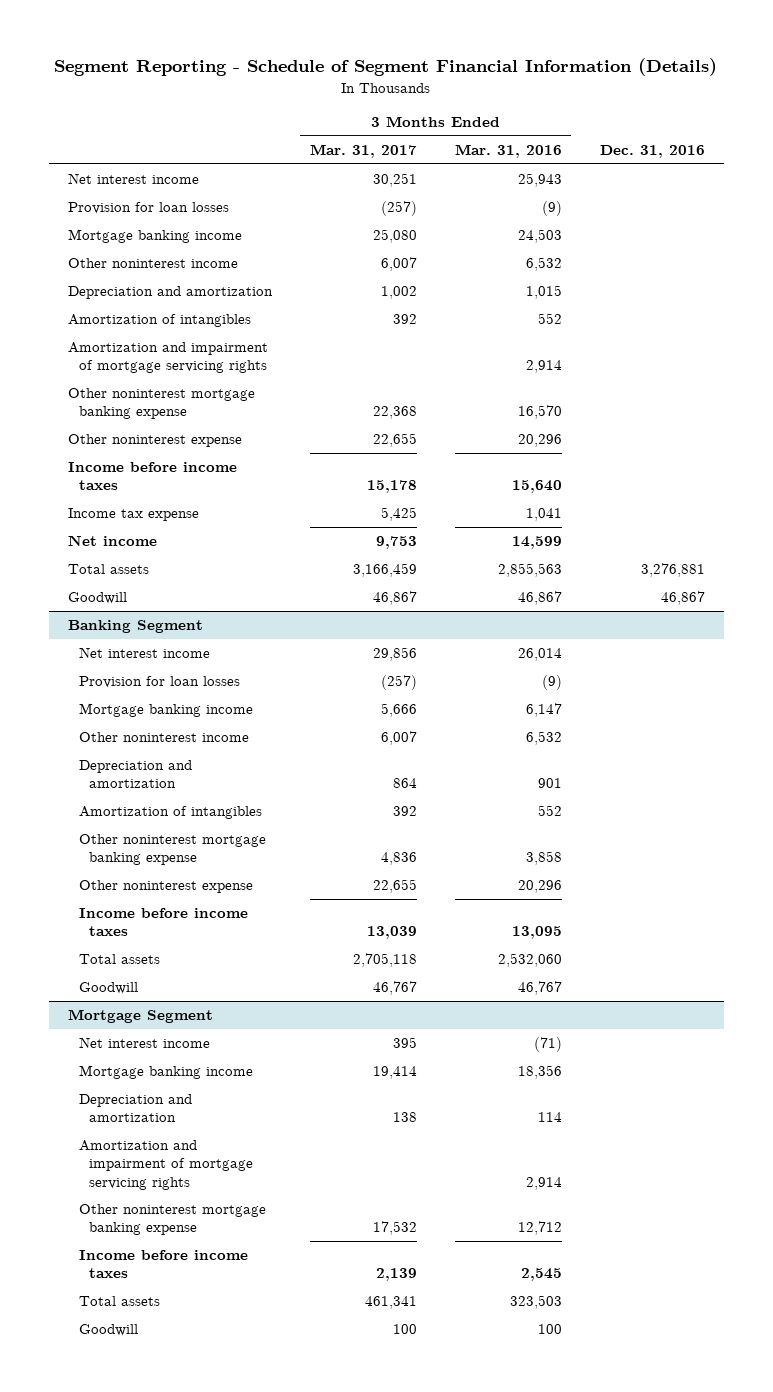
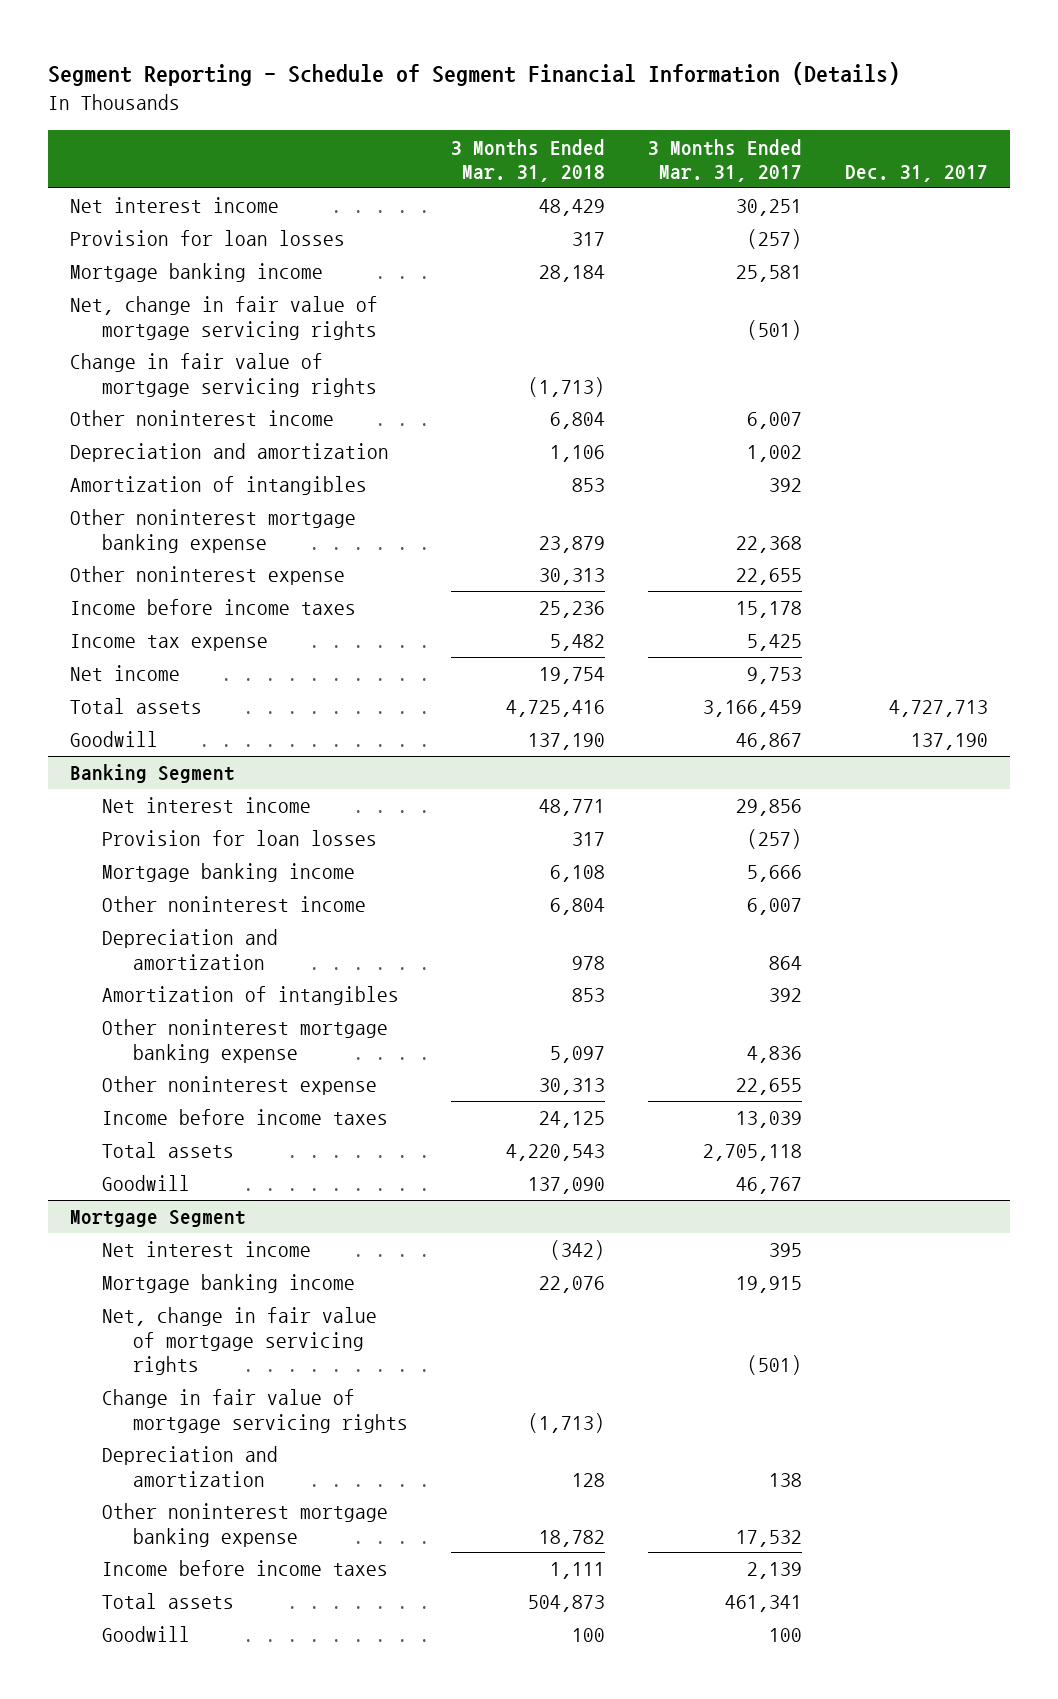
[454,143,562,158] Mar. 31, 2016 -> none
[599,144,705,158] Dec. 31, 2016 -> none
none -> [451,138,606,183] 3 Months Ended Mar. 31, 2018
none -> [845,165,989,183] Dec. 31, 2017
[372,229,417,244] 25,080 -> [736,265,803,283] 25,581
none -> [69,296,378,340] Net, change in fair value of mortgage servicing rights
none -> [69,353,377,397] Change in fair value of mortgage servicing rights
[67,342,268,374] Amortization and impairment of mortgage servicing rights -> none
[372,1066,417,1080] 19,414 -> [736,1276,803,1294] 19,915
none -> [101,1307,377,1375] Net, change in fair value of mortgage servicing rights
none -> [101,1389,409,1433] Change in fair value of mortgage servicing rights
[78,1140,254,1190] Amortization and impairment of mortgage servicing rights -> none

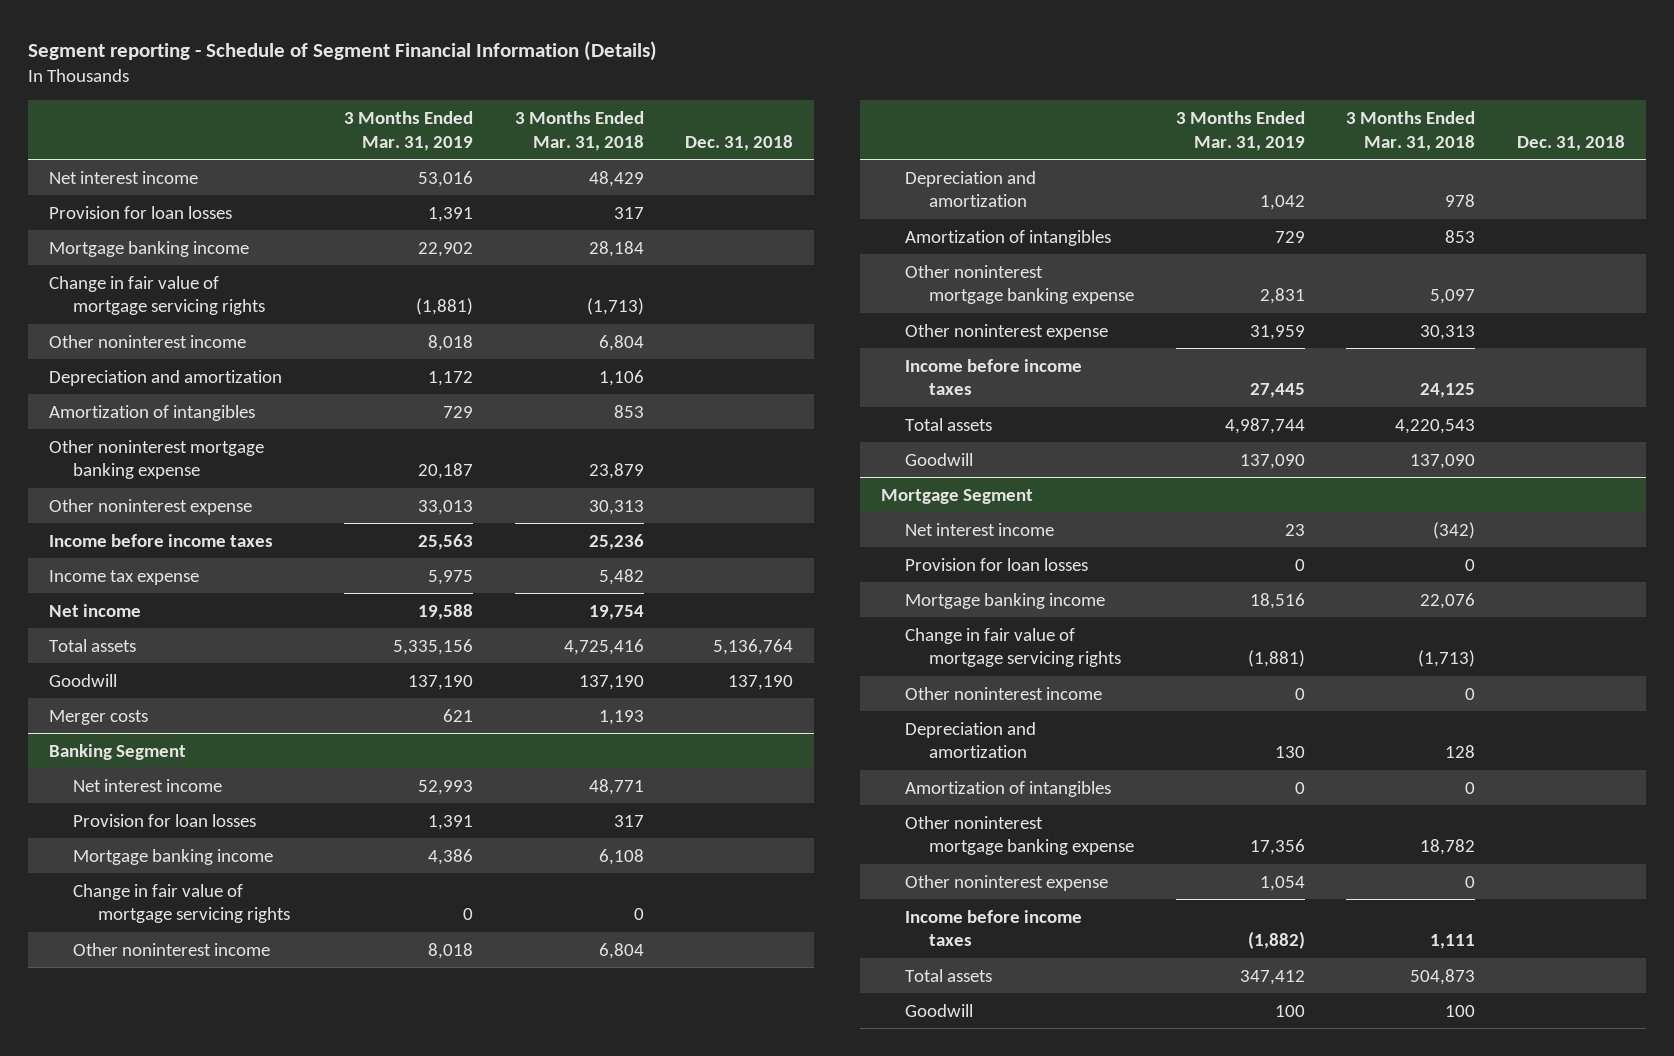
[48,62,901,87] Segment Reporting - Schedule of Segment Financial Information (Details) -> [28,40,658,61] Segment reporting - Schedule of Segment Financial Information (Details)
[648,138,803,183] 3 Months Ended Mar. 31, 2017 -> none
[845,165,989,183] Dec. 31, 2017 -> none
none -> [344,110,474,151] 3 Months Ended Mar. 31, 2019
none -> [685,134,794,151] Dec. 31, 2018
[69,296,378,340] Net, change in fair value of mortgage servicing rights -> none
none -> [48,709,148,725] Merger costs
none -> [73,883,290,924] Change in fair value of mortgage servicing rights
none -> [905,557,1089,571] Provision for loan losses
[101,1307,377,1375] Net, change in fair value of mortgage servicing rights -> none
none -> [905,686,1103,700] Other noninterest income
none -> [905,780,1112,797] Amortization of intangibles
none -> [905,874,1109,891] Other noninterest expense

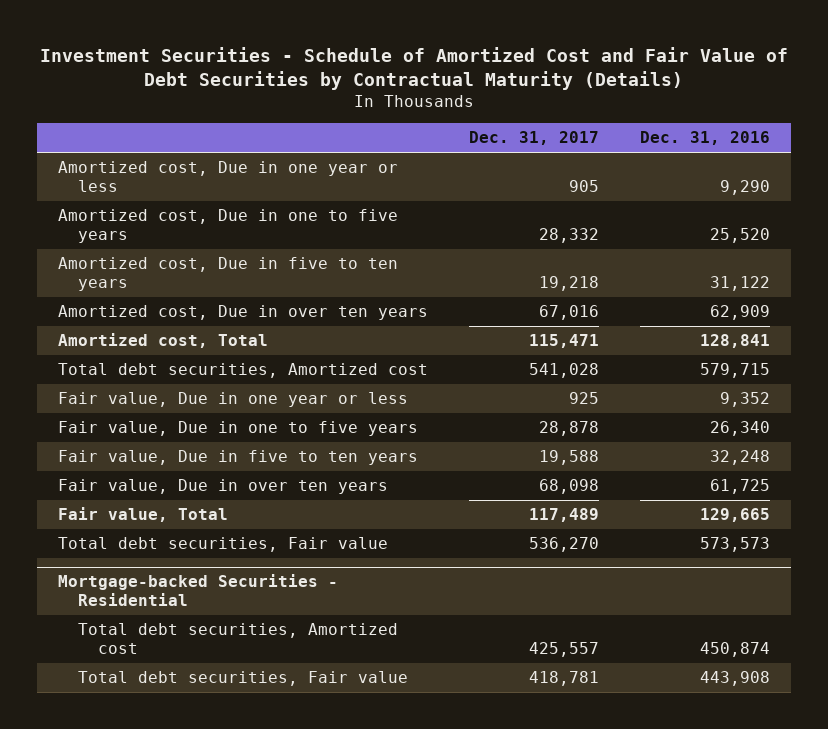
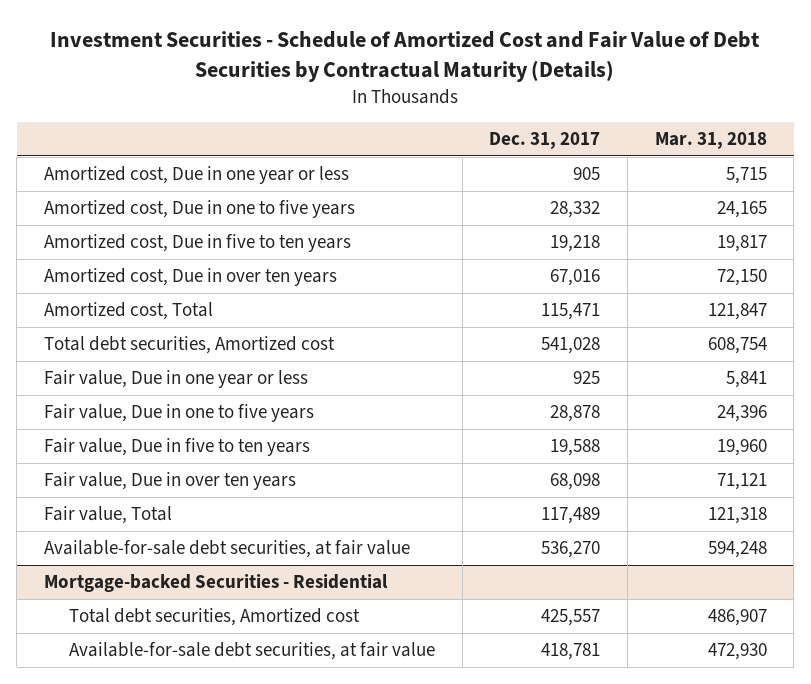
[640,131,771,146] Dec. 31, 2016 -> none
none -> [654,132,767,150] Mar. 31, 2018
[57,537,388,553] Total debt securities, Fair value -> [44,540,411,559] Available-for-sale debt securities, at fair value
[77,671,408,687] Total debt securities, Fair value -> [68,642,435,661] Available-for-sale debt securities, at fair value

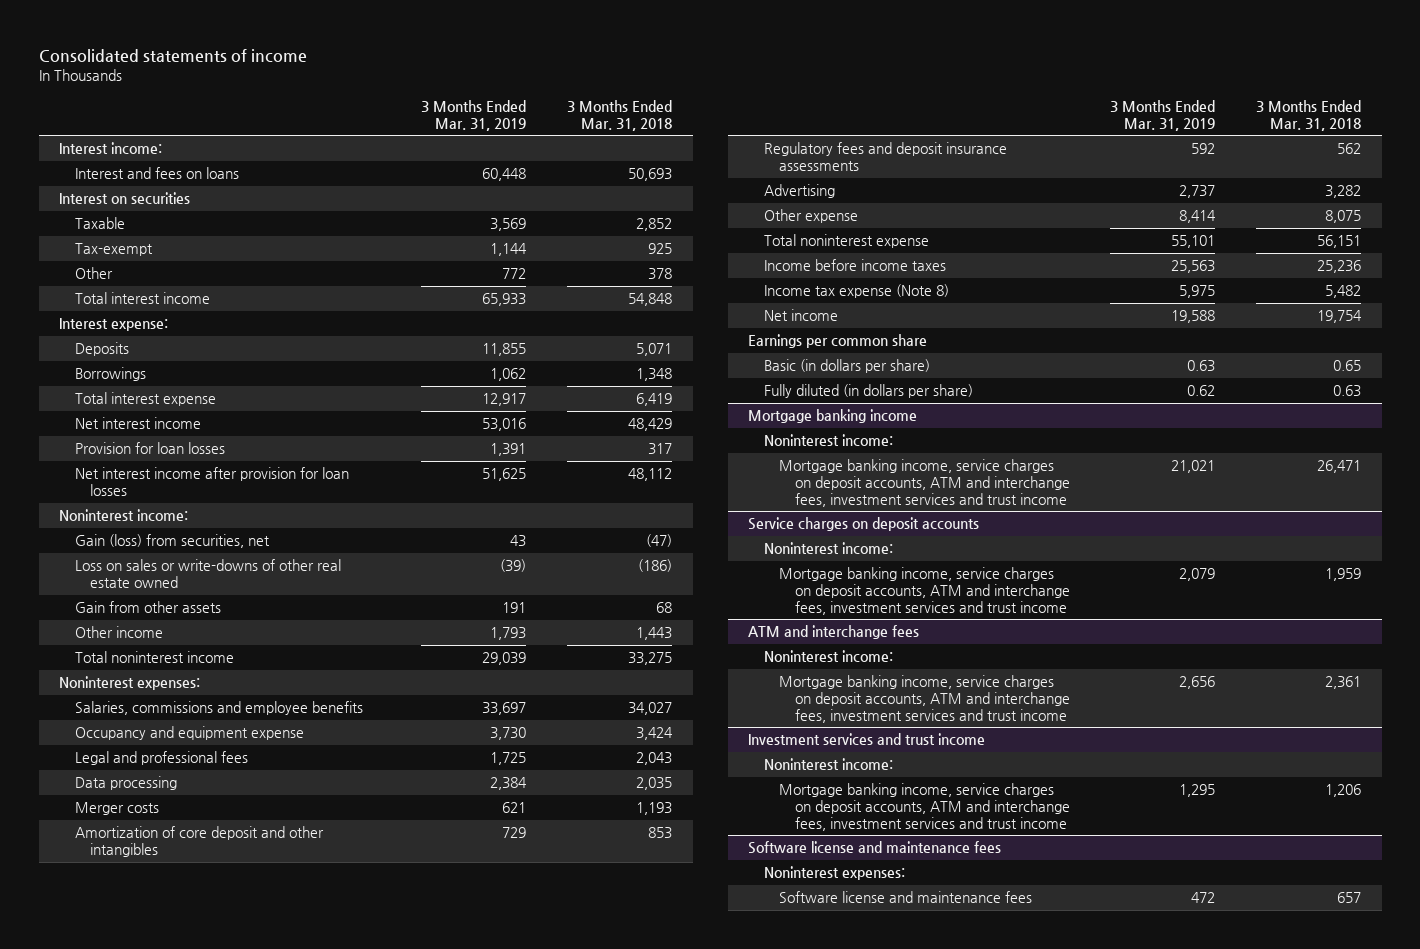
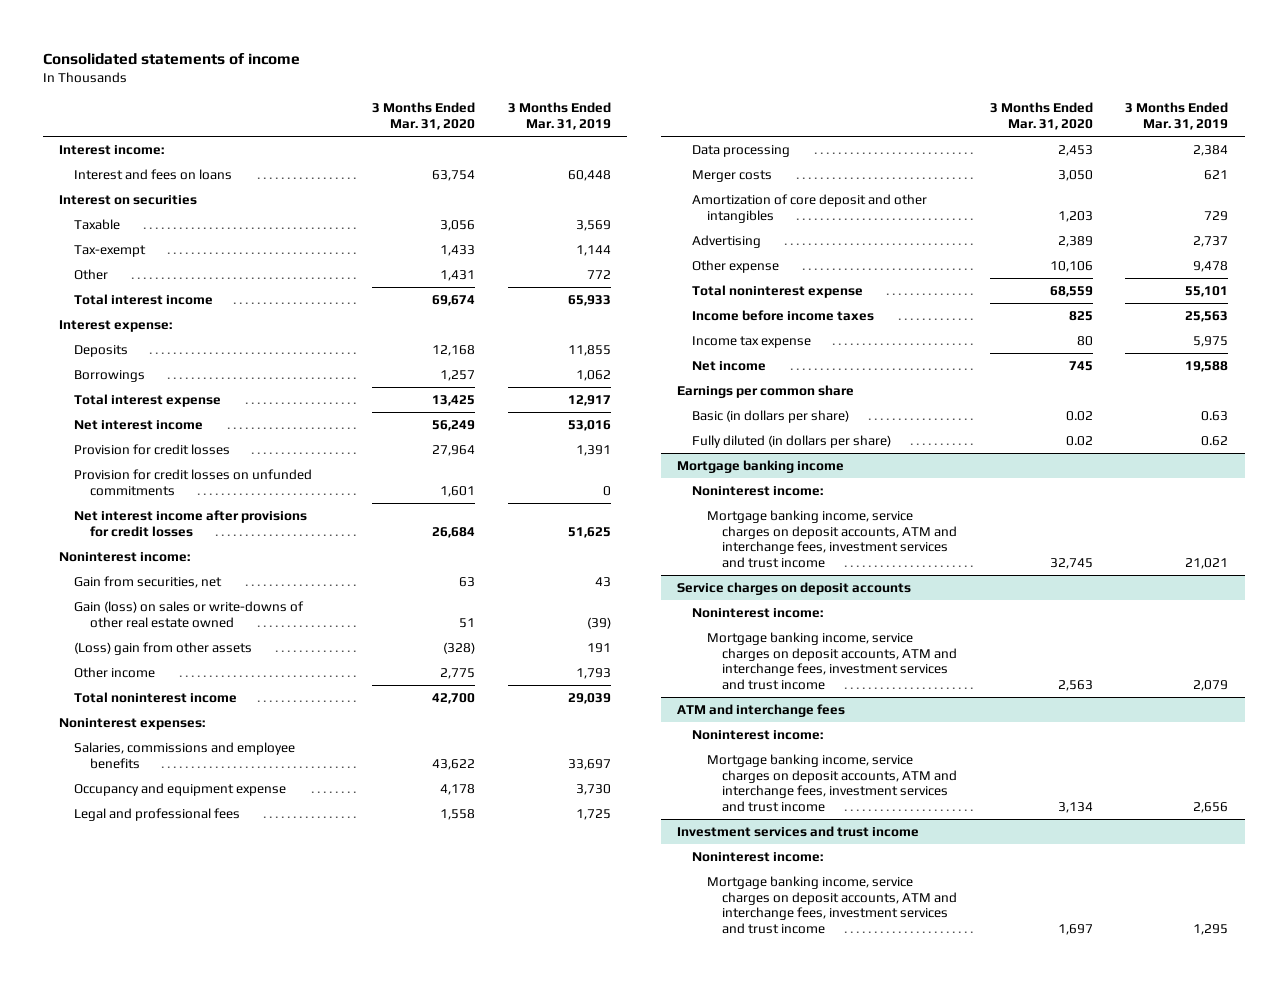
[567,100,673,131] 3 Months Ended Mar. 31, 2018 -> none
none -> [372,102,476,130] 3 Months Ended Mar. 31, 2020
[74,442,225,455] Provision for loan losses -> [74,443,231,455] Provision for credit losses
none -> [74,468,313,496] Provision for credit losses on unfunded commitments
[74,467,349,497] Net interest income after provision for loan losses -> [74,509,308,537] Net interest income after provisions for credit losses
[74,534,270,549] Gain (loss) from securities, net -> [74,575,223,588] Gain from securities, net
[74,559,341,589] Loss on sales or write-downs of other real estate owned -> [74,600,305,628] Gain (loss) on sales or write-downs of other real estate owned
[74,601,221,614] Gain from other assets -> [74,641,253,655] (Loss) gain from other assets
[763,142,1007,172] Regulatory fees and deposit insurance assessments -> none
[1179,210,1217,224] 8,414 -> [1193,260,1229,272] 9,478
[763,284,949,299] Income tax expense (Note 8) -> [691,335,811,348] Income tax expense
[748,841,1002,855] Software license and maintenance fees -> none
[763,866,905,881] Noninterest expenses: -> none
[779,891,1033,904] Software license and maintenance fees -> none

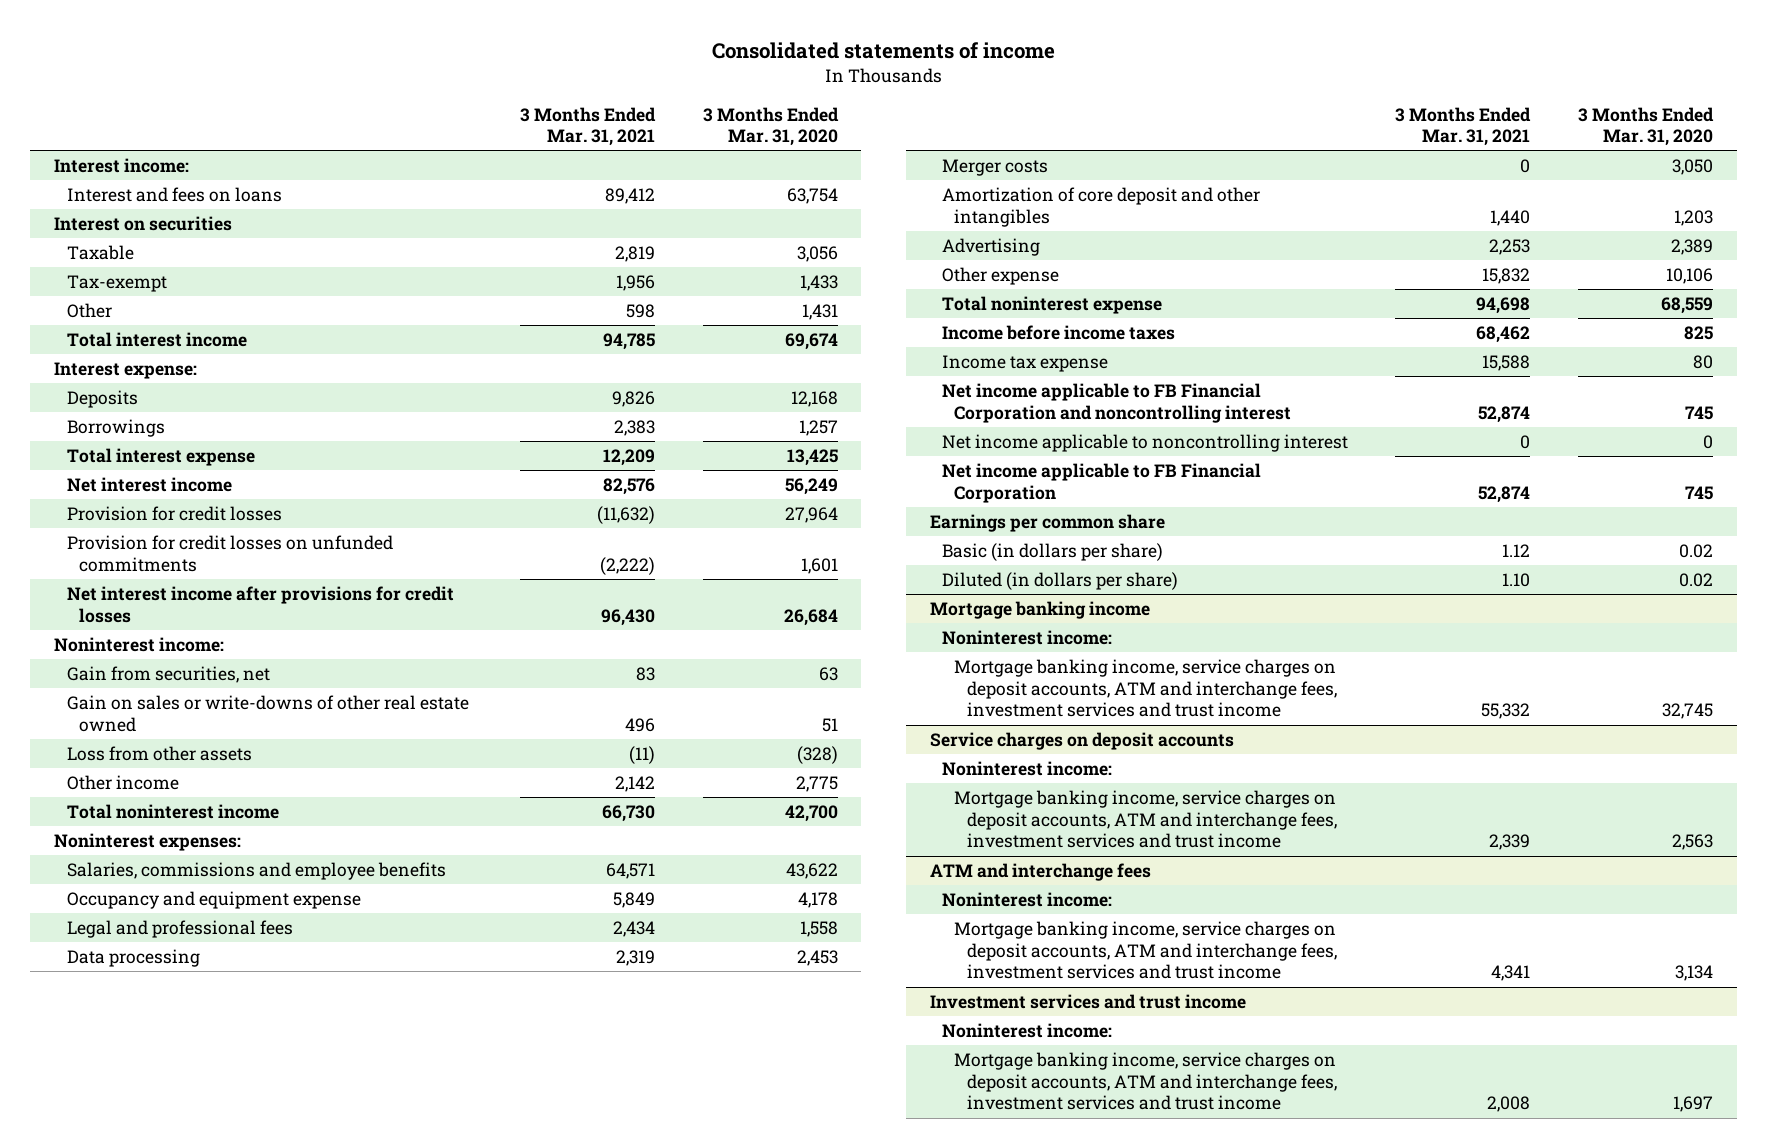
[507,102,611,130] 3 Months Ended Mar. 31, 2019 -> none
none -> [520,106,657,147] 3 Months Ended Mar. 31, 2021
[74,600,305,628] Gain (loss) on sales or write-downs of other real estate owned -> [66,695,469,732] Gain on sales or write-downs of other real estate owned
[74,641,253,655] (Loss) gain from other assets -> [66,746,252,762] Loss from other assets
none -> [941,383,1292,423] Net income applicable to FB Financial Corporation and noncontrolling interest
none -> [941,434,1348,453] Net income applicable to noncontrolling interest
[691,360,766,371] Net income -> [941,463,1261,503] Net income applicable to FB Financial Corporation
[691,434,891,448] Fully diluted (in dollars per share) -> [941,572,1178,591] Diluted (in dollars per share)

